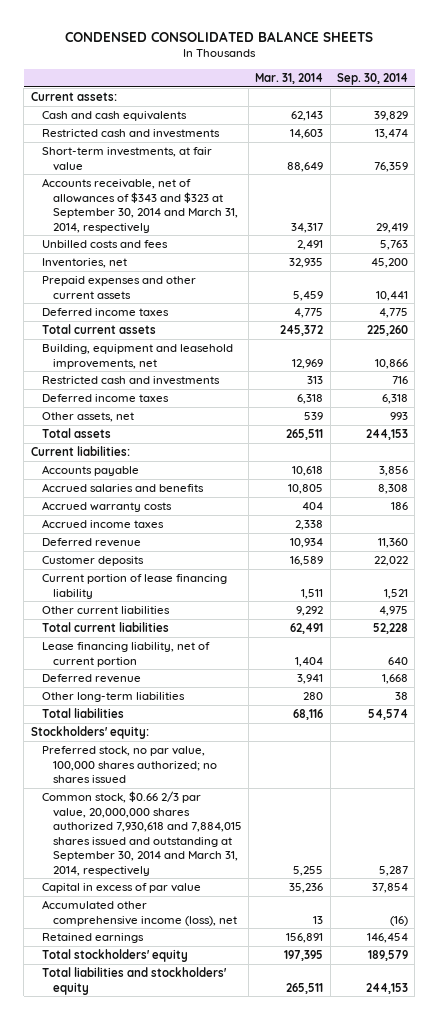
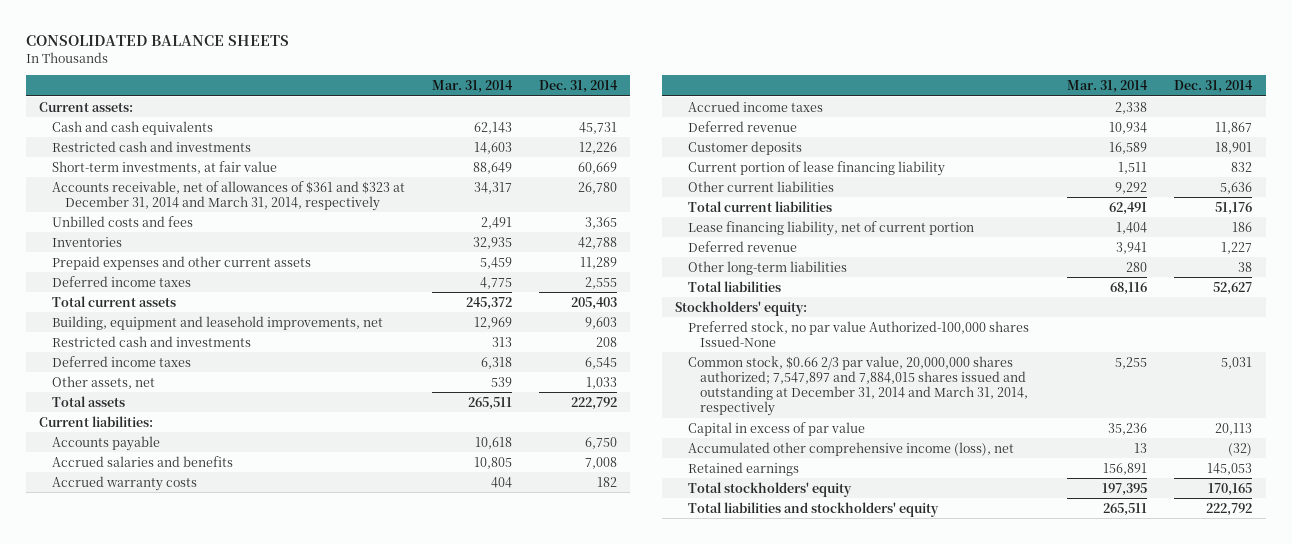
[65,30,374,42] CONDENSED CONSOLIDATED BALANCE SHEETS -> [25,34,289,46] CONSOLIDATED BALANCE SHEETS
[336,72,408,85] Sep. 30, 2014 -> none
none -> [538,80,618,94] Dec. 31, 2014
[41,178,238,233] Accounts receivable, net of allowances of $343 and $323 at September 30, 2014 and March 31, 2014, respectively -> [52,180,406,211] Accounts receivable, net of allowances of $361 and $323 at December 31, 2014 and March 31, 2014, respectively
[41,258,127,269] Inventories, net -> [52,236,123,247] Inventories
[41,746,217,784] Preferred stock, no par value, 100,000 shares authorized; no shares issued -> [687,320,1029,347] Preferred stock, no par value Authorized-100,000 shares Issued-None
[41,791,242,876] Common stock, $0.66 2/3 par value, 20,000,000 shares authorized 7,930,618 and 7,884,015 shares issued and outstanding at September 30, 2014 and March 31, 2014, respectively -> [687,355,1029,417] Common stock, $0.66 2/3 par value, 20,000,000 shares authorized; 7,547,897 and 7,884,015 shares issued and outstanding at December 31, 2014 and March 31, 2014, respectively

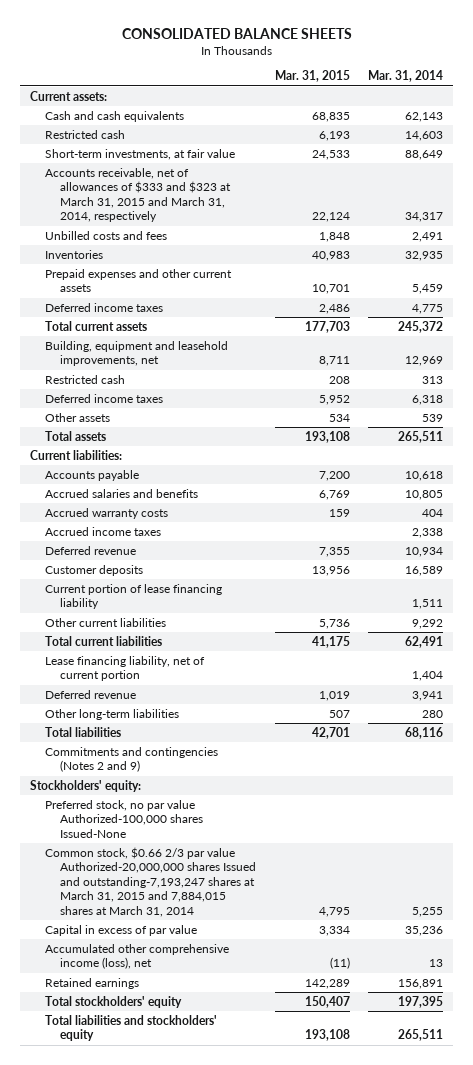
[538,80,618,94] Dec. 31, 2014 -> none
none -> [274,70,350,83] Mar. 31, 2015
[52,140,252,152] Restricted cash and investments -> [44,129,125,139] Restricted cash
[52,180,406,211] Accounts receivable, net of allowances of $361 and $323 at December 31, 2014 and March 31, 2014, respectively -> [44,167,231,223] Accounts receivable, net of allowances of $333 and $323 at March 31, 2015 and March 31, 2014, respectively
[52,335,252,347] Restricted cash and investments -> [44,374,125,384] Restricted cash
[52,375,156,389] Other assets, net -> [44,412,110,422] Other assets
none -> [44,746,218,773] Commitments and contingencies (Notes 2 and 9)
[687,355,1029,417] Common stock, $0.66 2/3 par value, 20,000,000 shares authorized; 7,547,897 and 7,884,015 shares issued and outstanding at December 31, 2014 and March 31, 2014, respectively -> [44,846,256,917] Common stock, $0.66 2/3 par value Authorized-20,000,000 shares Issued and outstanding-7,193,247 shares at March 31, 2015 and 7,884,015 shares at March 31, 2014

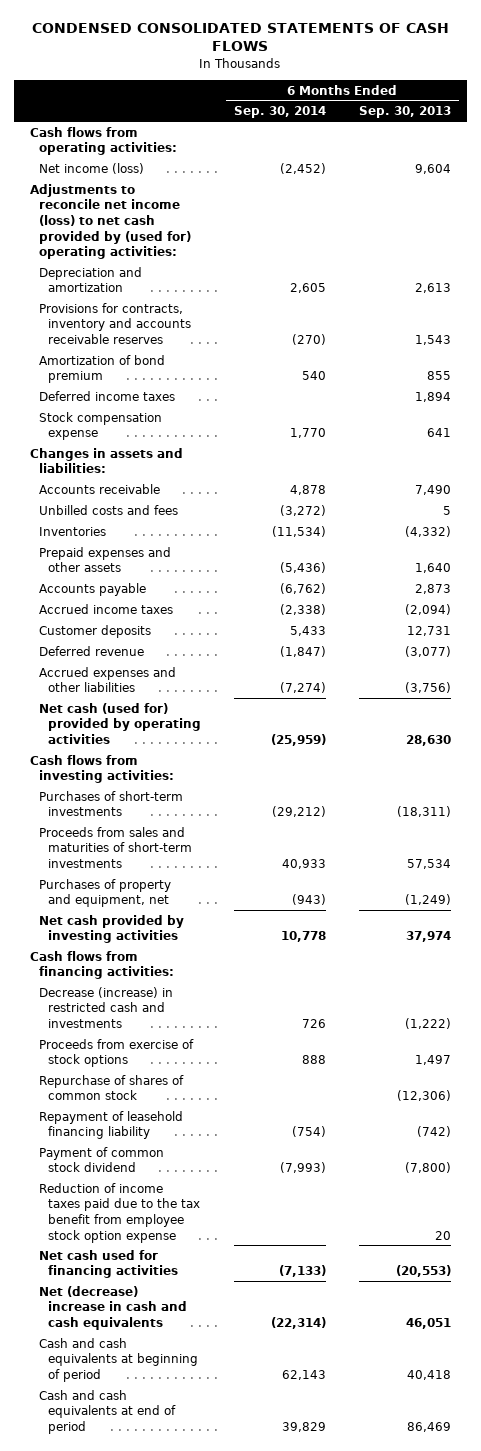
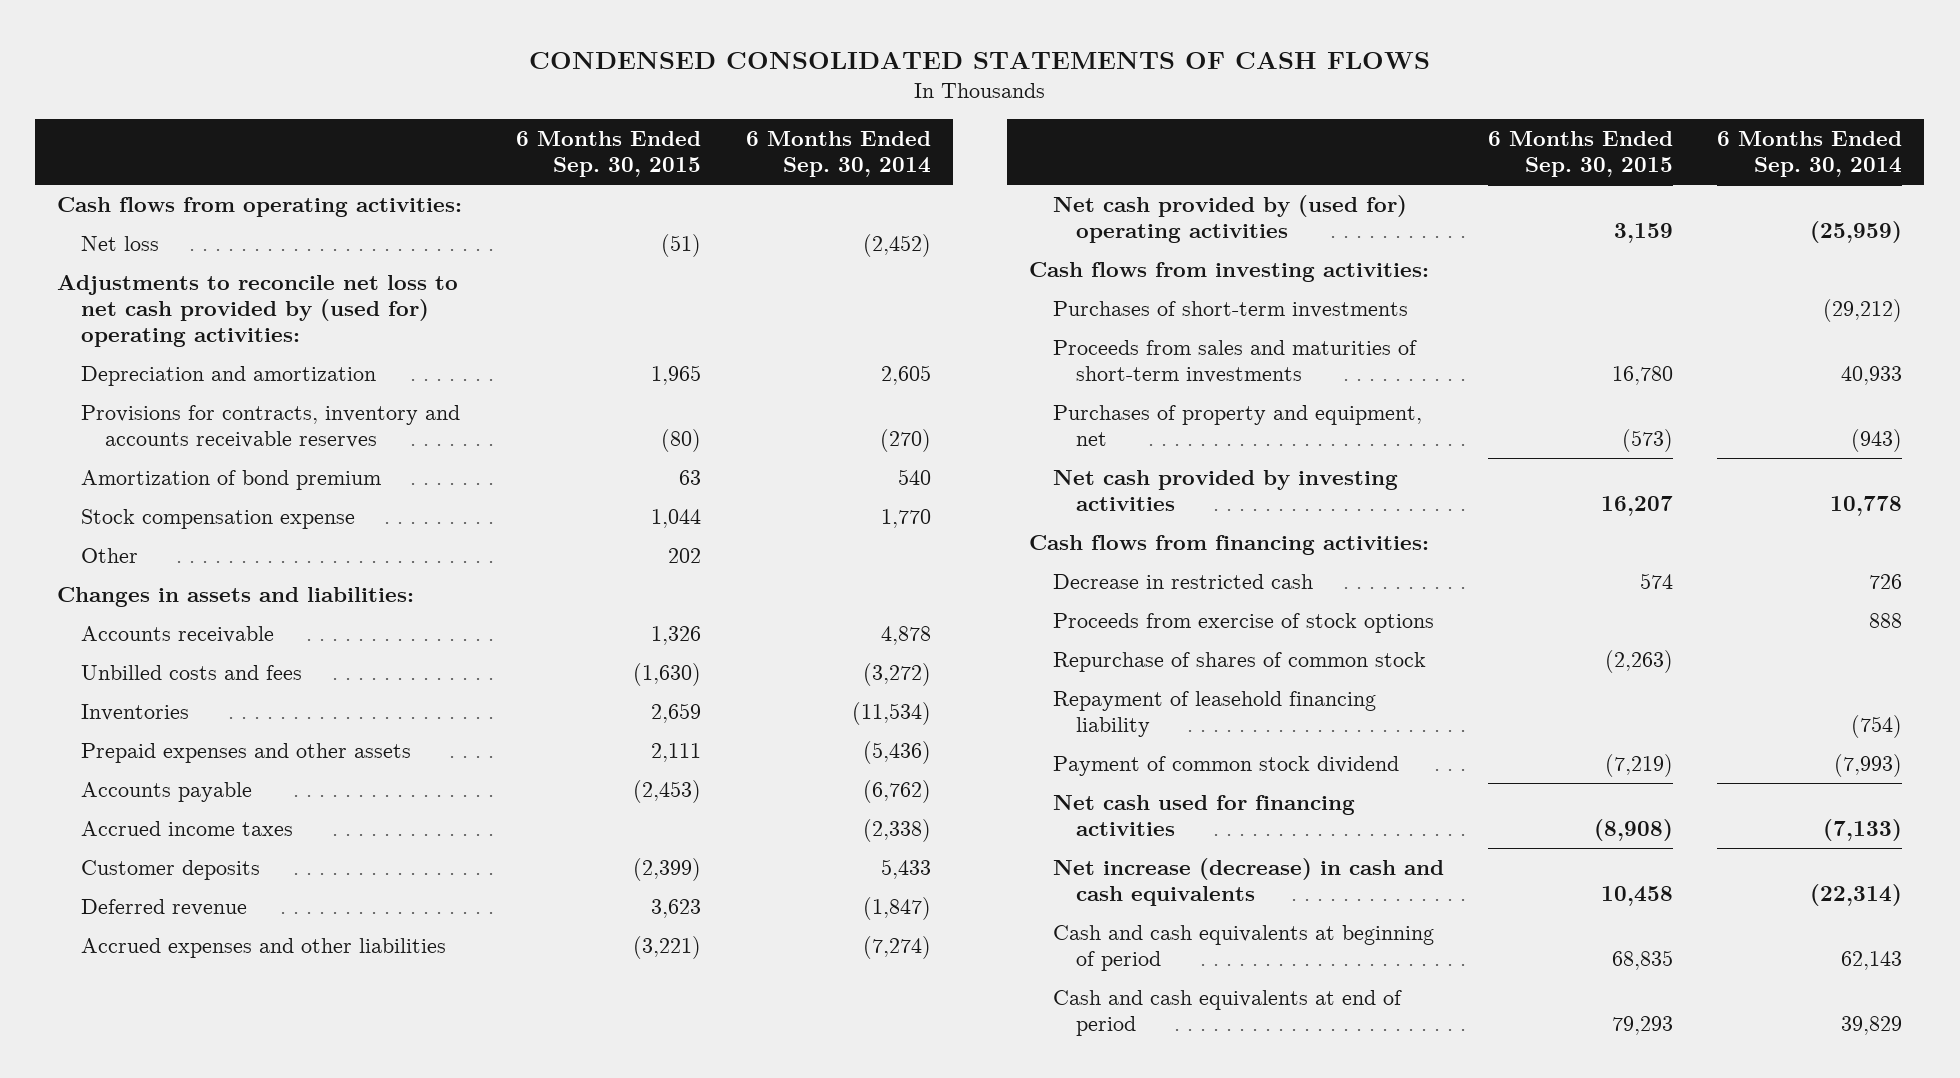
[358,106,451,119] Sep. 30, 2013 -> none
none -> [516,131,702,178] 6 Months Ended Sep. 30, 2015
[39,162,145,174] Net income (loss) -> [81,235,160,251] Net loss
[29,183,192,260] Adjustments to reconcile net income (loss) to net cash provided by (used for) operating activities: -> [57,274,459,348] Adjustments to reconcile net loss to net cash provided by (used for) operating activities:
[39,390,176,401] Deferred income taxes -> none
none -> [81,547,139,563] Other
[39,702,202,744] Net cash (used for) provided by operating activities -> [1052,194,1407,244] Net cash provided by (used for) operating activities
[39,986,174,1028] Decrease (increase) in restricted cash and investments -> [1052,573,1313,589] Decrease in restricted cash
[39,1182,201,1243] Reduction of income taxes paid due to the tax benefit from employee stock option expense -> none
[39,1285,188,1330] Net (decrease) increase in cash and cash equivalents -> [1052,857,1444,907] Net increase (decrease) in cash and cash equivalents

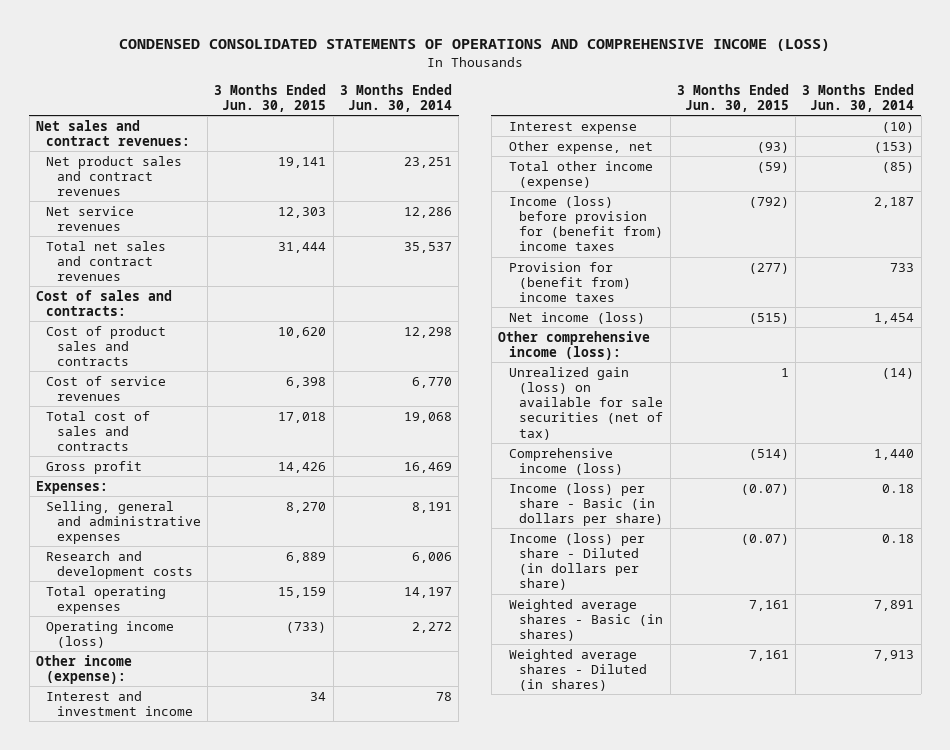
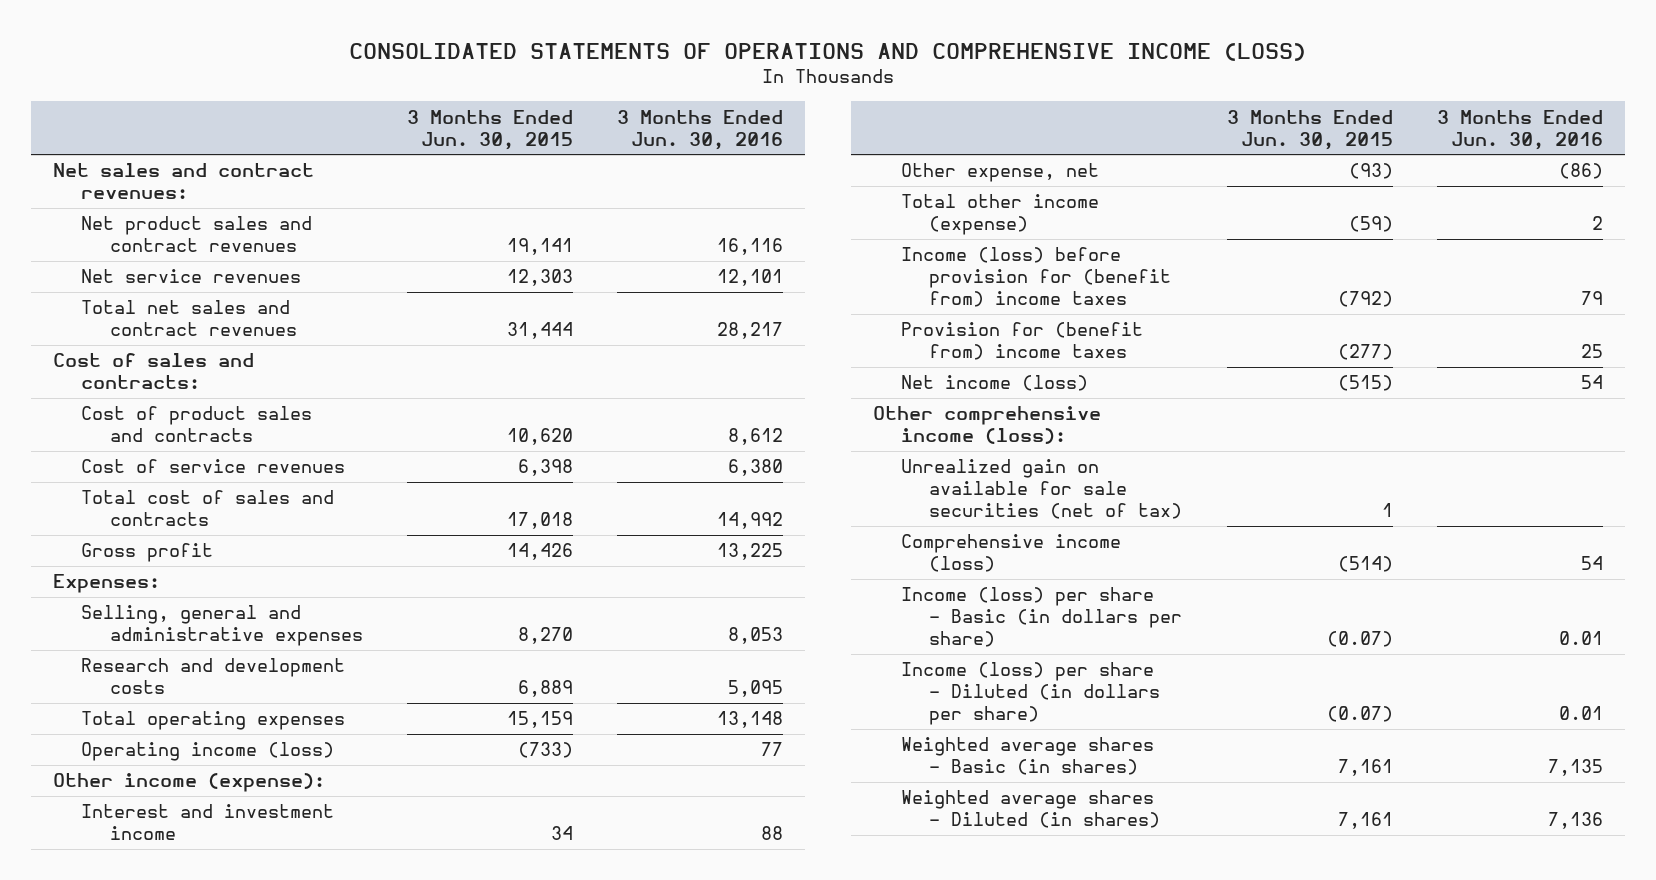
[119,39,831,52] CONDENSED CONSOLIDATED STATEMENTS OF OPERATIONS AND COMPREHENSIVE INCOME (LOSS) -> [348,42,1306,61] CONSOLIDATED STATEMENTS OF OPERATIONS AND COMPREHENSIVE INCOME (LOSS)
[340,83,453,112] 3 Months Ended Jun. 30, 2014 -> none
none -> [617,109,784,150] 3 Months Ended Jun. 30, 2016
[508,121,637,134] Interest expense -> none
[508,366,664,440] Unrealized gain (loss) on available for sale securities (net of tax) -> [901,459,1183,520] Unrealized gain on available for sale securities (net of tax)

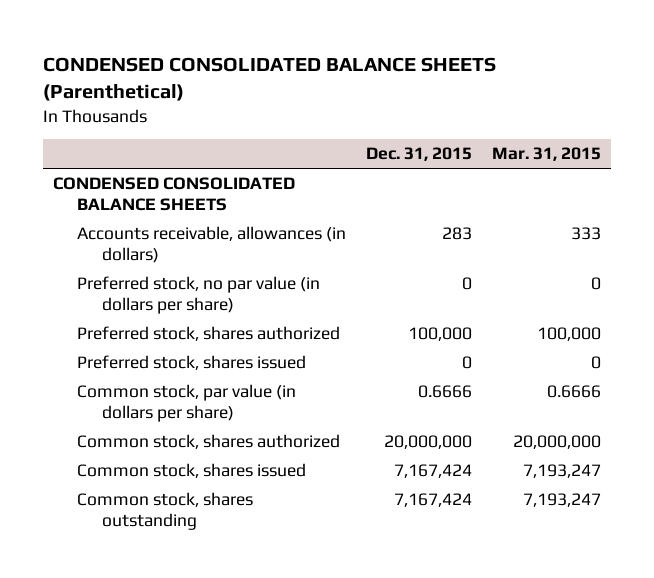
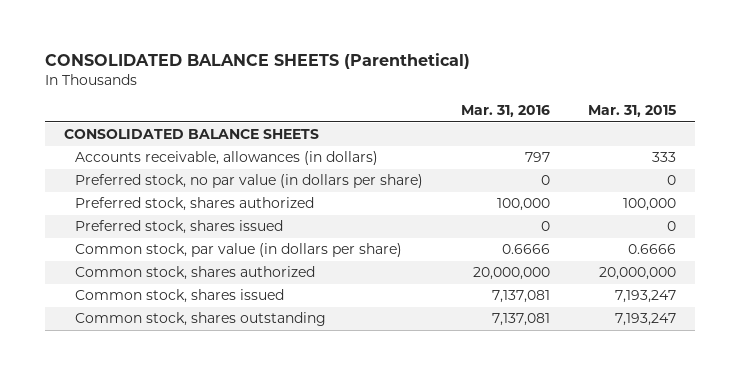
[43,56,497,101] CONDENSED CONSOLIDATED BALANCE SHEETS (Parenthetical) -> [44,53,470,70] CONSOLIDATED BALANCE SHEETS (Parenthetical)
[366,147,473,162] Dec. 31, 2015 -> none
none -> [460,105,550,118] Mar. 31, 2016
[53,177,296,211] CONDENSED CONSOLIDATED BALANCE SHEETS -> [63,129,319,140] CONSOLIDATED BALANCE SHEETS

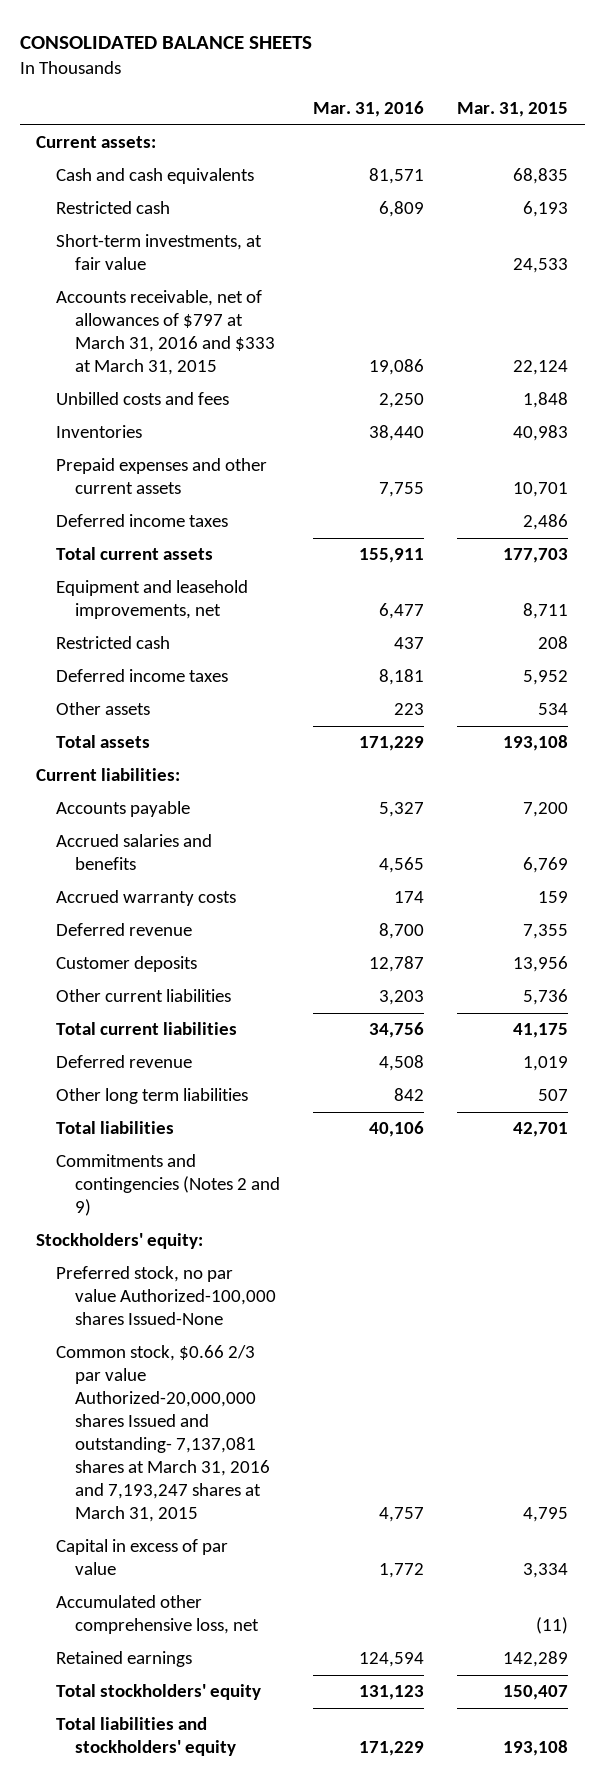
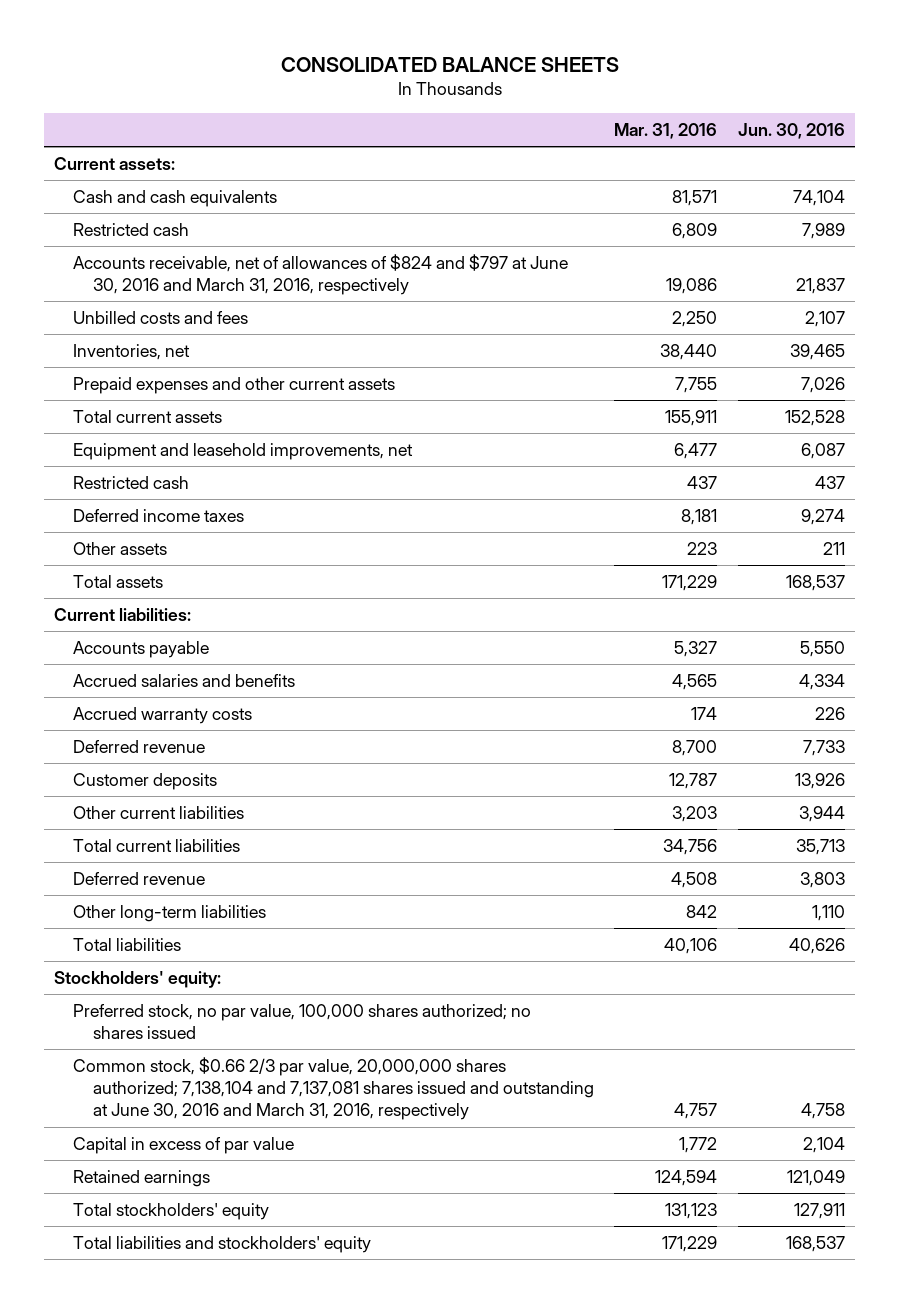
[457,102,569,118] Mar. 31, 2015 -> none
none -> [737,123,845,140] Jun. 30, 2016
[55,234,262,271] Short-term investments, at fair value -> none
[55,290,275,376] Accounts receivable, net of allowances of $797 at March 31, 2016 and $333 at March 31, 2015 -> [73,254,569,296] Accounts receivable, net of allowances of $824 and $797 at June 30, 2016 and March 31, 2016, respectively
[55,425,142,439] Inventories -> [73,344,191,361] Inventories, net
[55,514,228,528] Deferred income taxes -> none
[55,1088,248,1105] Other long term liabilities -> [73,905,267,923] Other long-term liabilities
[55,1154,280,1217] Commitments and contingencies (Notes 2 and 9) -> none
[55,1266,276,1326] Preferred stock, no par value Authorized-100,000 shares Issued-None -> [73,1004,532,1040] Preferred stock, no par value, 100,000 shares authorized; no shares issued
[55,1345,270,1523] Common stock, $0.66 2/3 par value Authorized-20,000,000 shares Issued and outstanding- 7,137,081 shares at March 31, 2016 and 7,193,247 shares at March 31, 2015 -> [73,1057,594,1121] Common stock, $0.66 2/3 par value, 20,000,000 shares authorized; 7,138,104 and 7,137,081 shares issued and outstanding at June 30, 2016 and March 31, 2016, respectively
[55,1595,259,1635] Accumulated other comprehensive loss, net -> none

